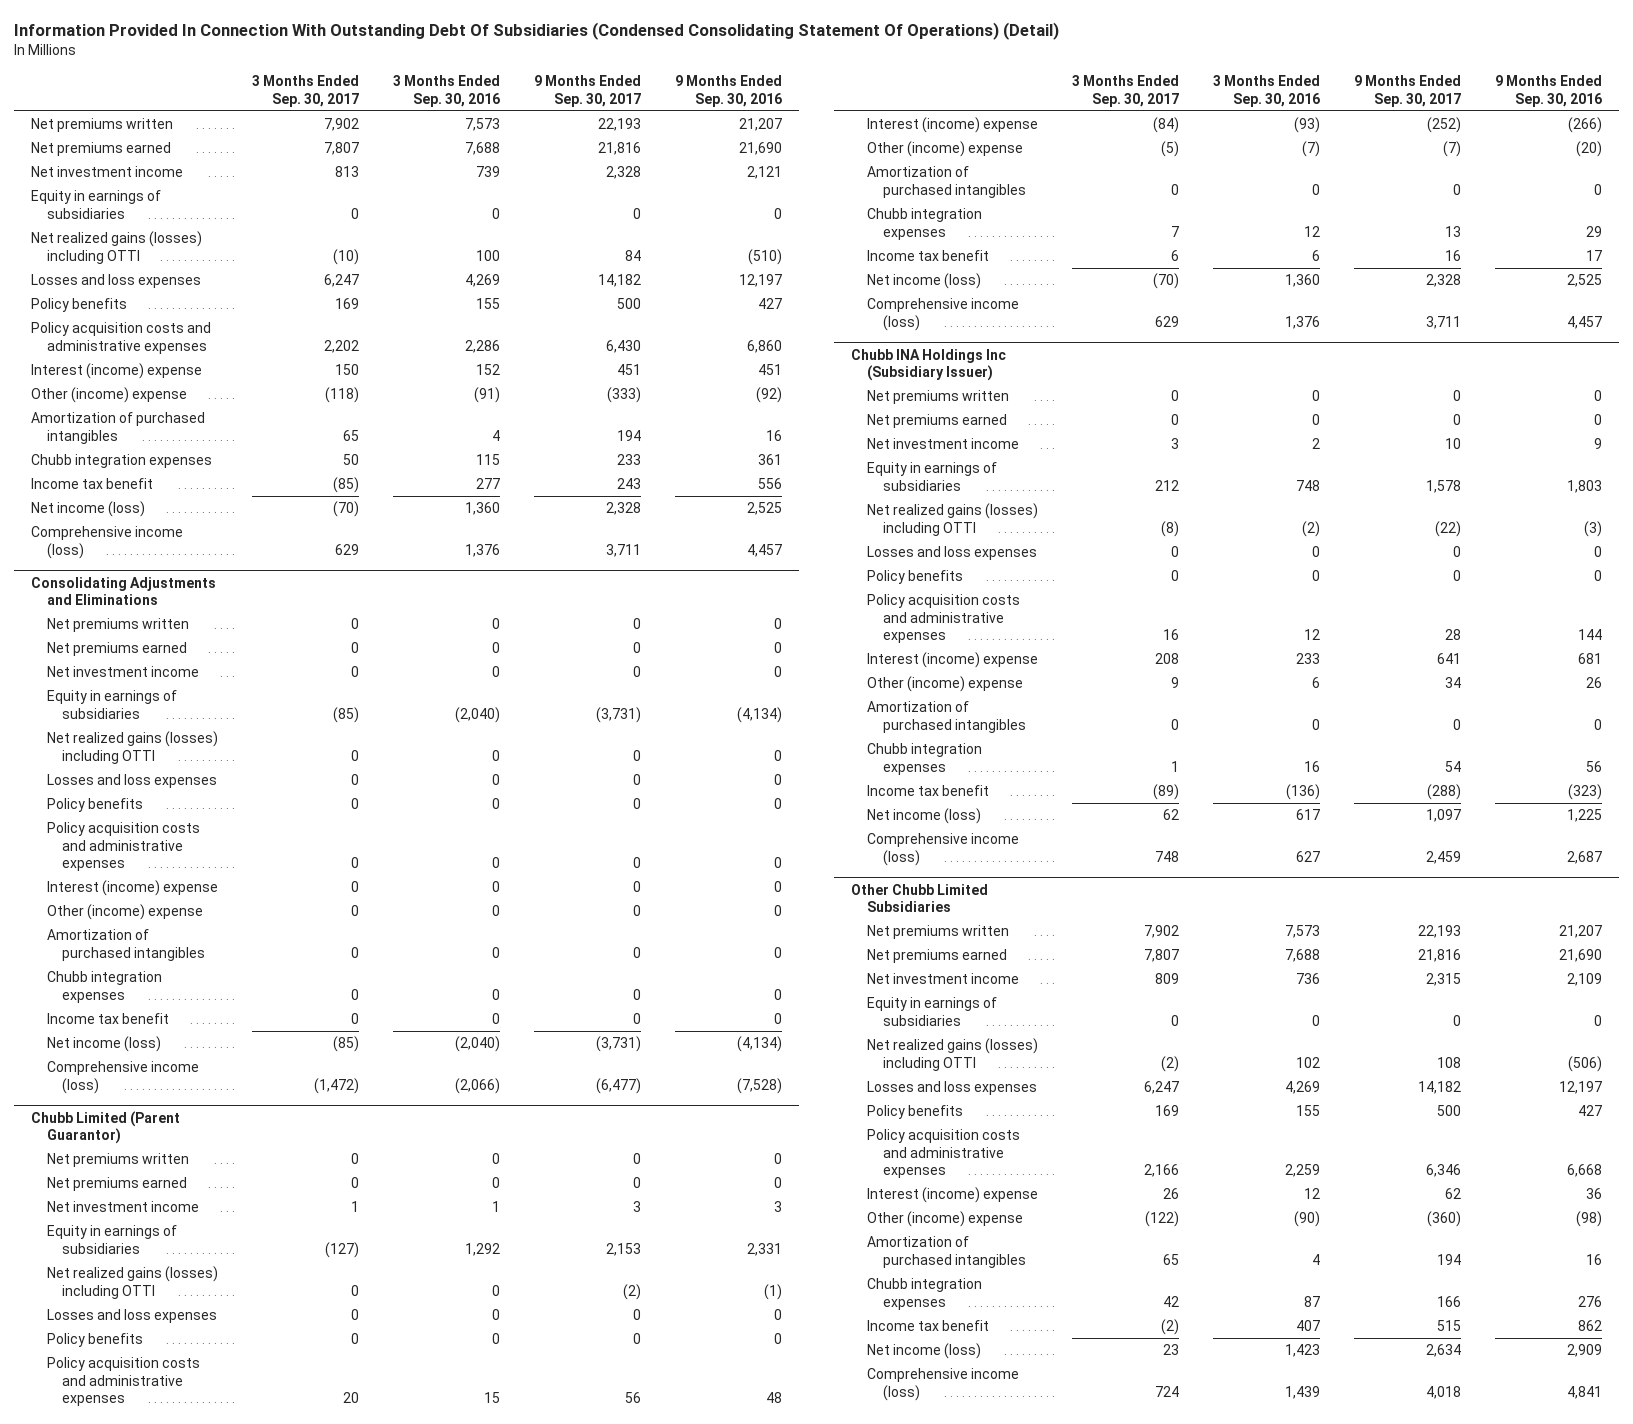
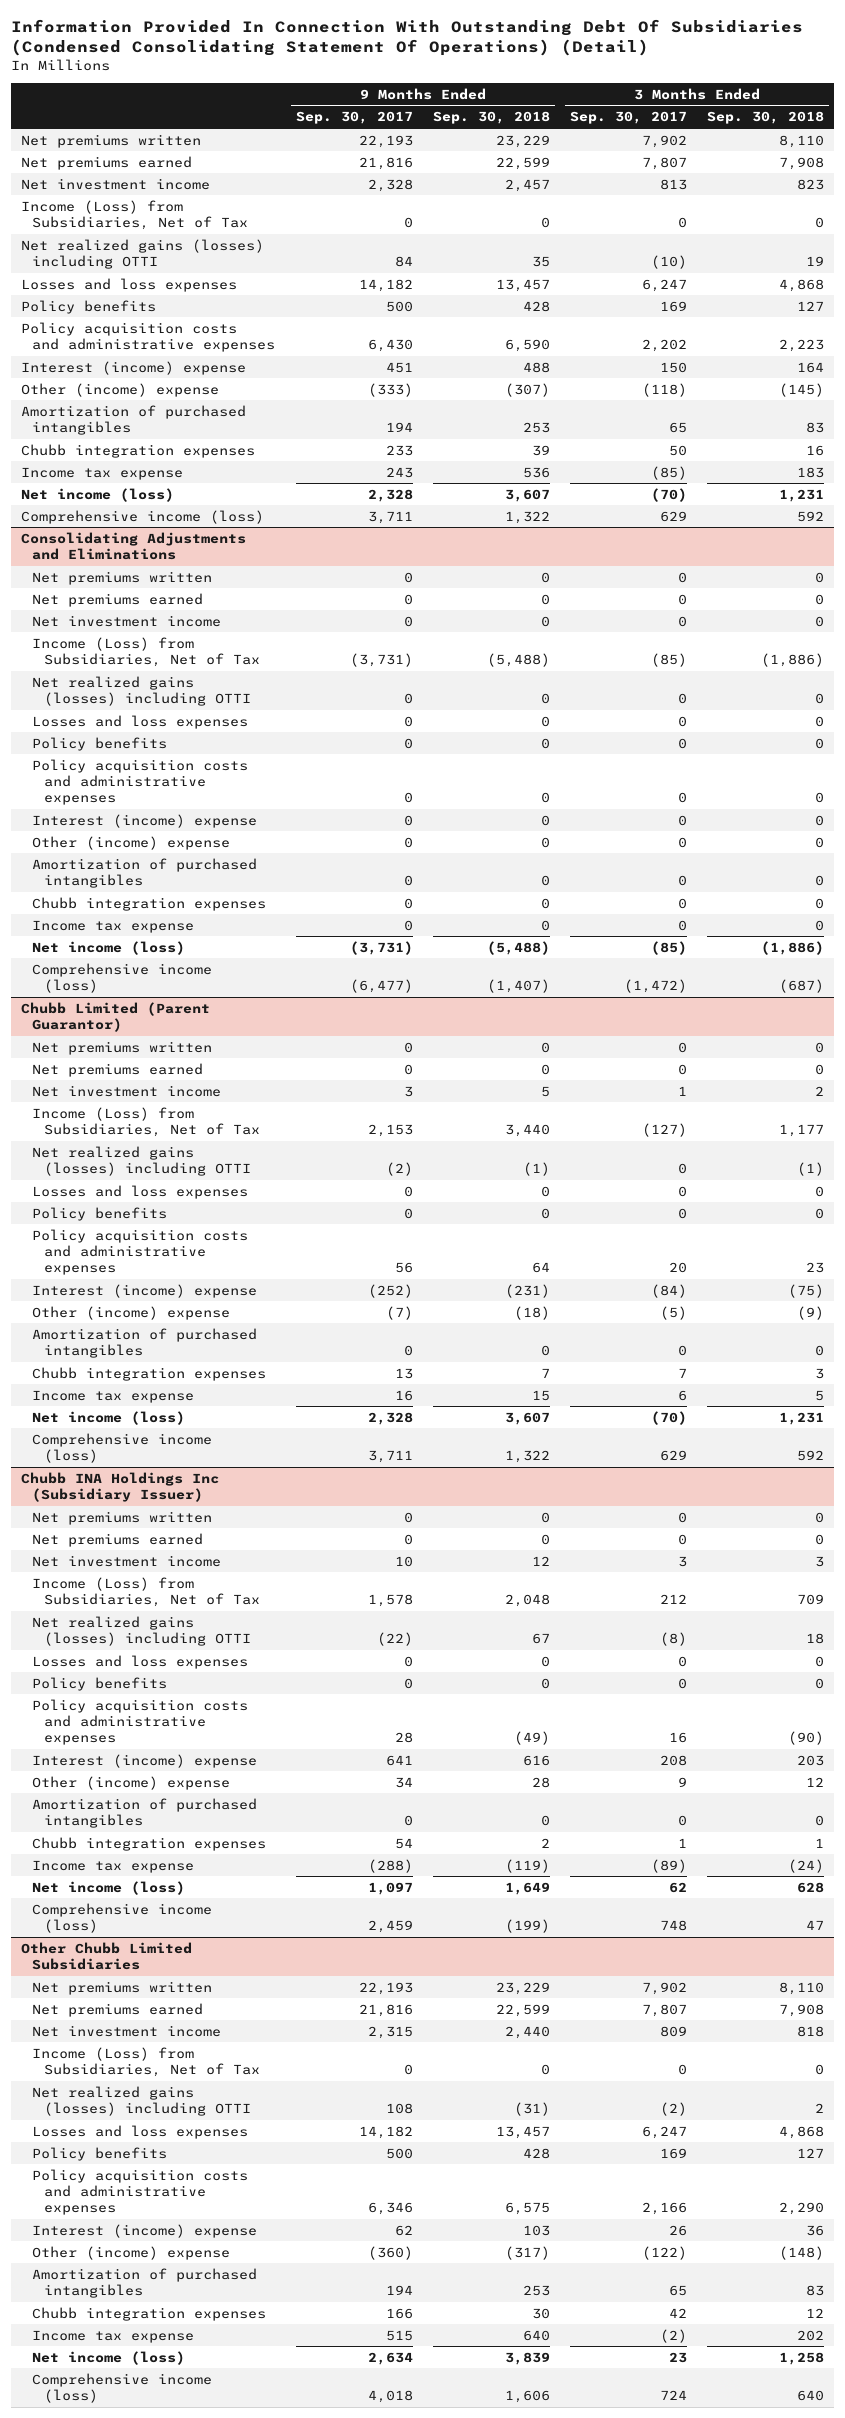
[392,75,500,107] 3 Months Ended Sep. 30, 2016 -> none
[674,75,782,107] 9 Months Ended Sep. 30, 2016 -> none
none -> [432,111,550,125] Sep. 30, 2018
none -> [707,111,825,125] Sep. 30, 2018
[30,190,161,219] Equity in earnings of subsidiaries -> none
none -> [21,199,249,231] Income (Loss) from Subsidiaries, Net of Tax
[30,478,153,490] Income tax benefit -> [21,466,184,480] Income tax expense
[46,690,177,719] Equity in earnings of subsidiaries -> [32,636,260,668] Income (Loss) from Subsidiaries, Net of Tax
[46,1013,169,1025] Income tax benefit -> [32,919,195,933] Income tax expense
[46,1225,177,1254] Equity in earnings of subsidiaries -> [32,1106,260,1138] Income (Loss) from Subsidiaries, Net of Tax
[866,250,989,262] Income tax benefit -> [32,1389,195,1403] Income tax expense
[866,462,997,491] Equity in earnings of subsidiaries -> [32,1576,260,1608] Income (Loss) from Subsidiaries, Net of Tax
[866,785,989,797] Income tax benefit -> [32,1859,195,1873] Income tax expense
[866,997,997,1026] Equity in earnings of subsidiaries -> none
none -> [32,2046,260,2078] Income (Loss) from Subsidiaries, Net of Tax
[866,1320,989,1332] Income tax benefit -> [32,2329,195,2343] Income tax expense

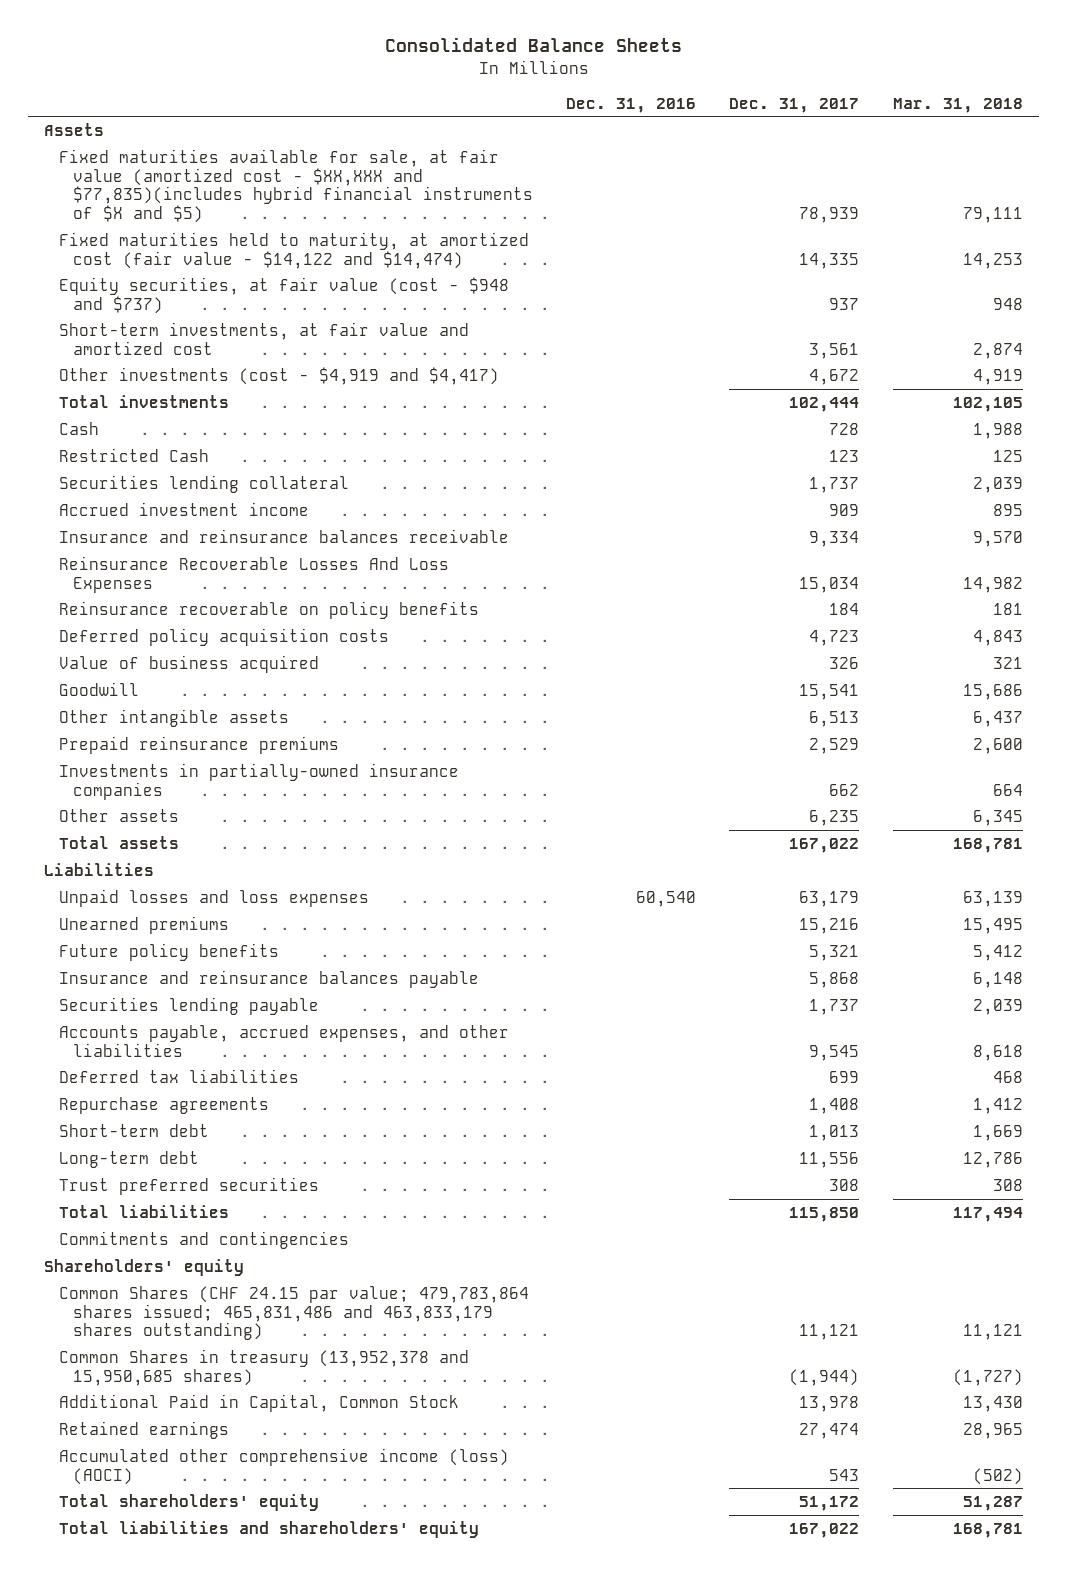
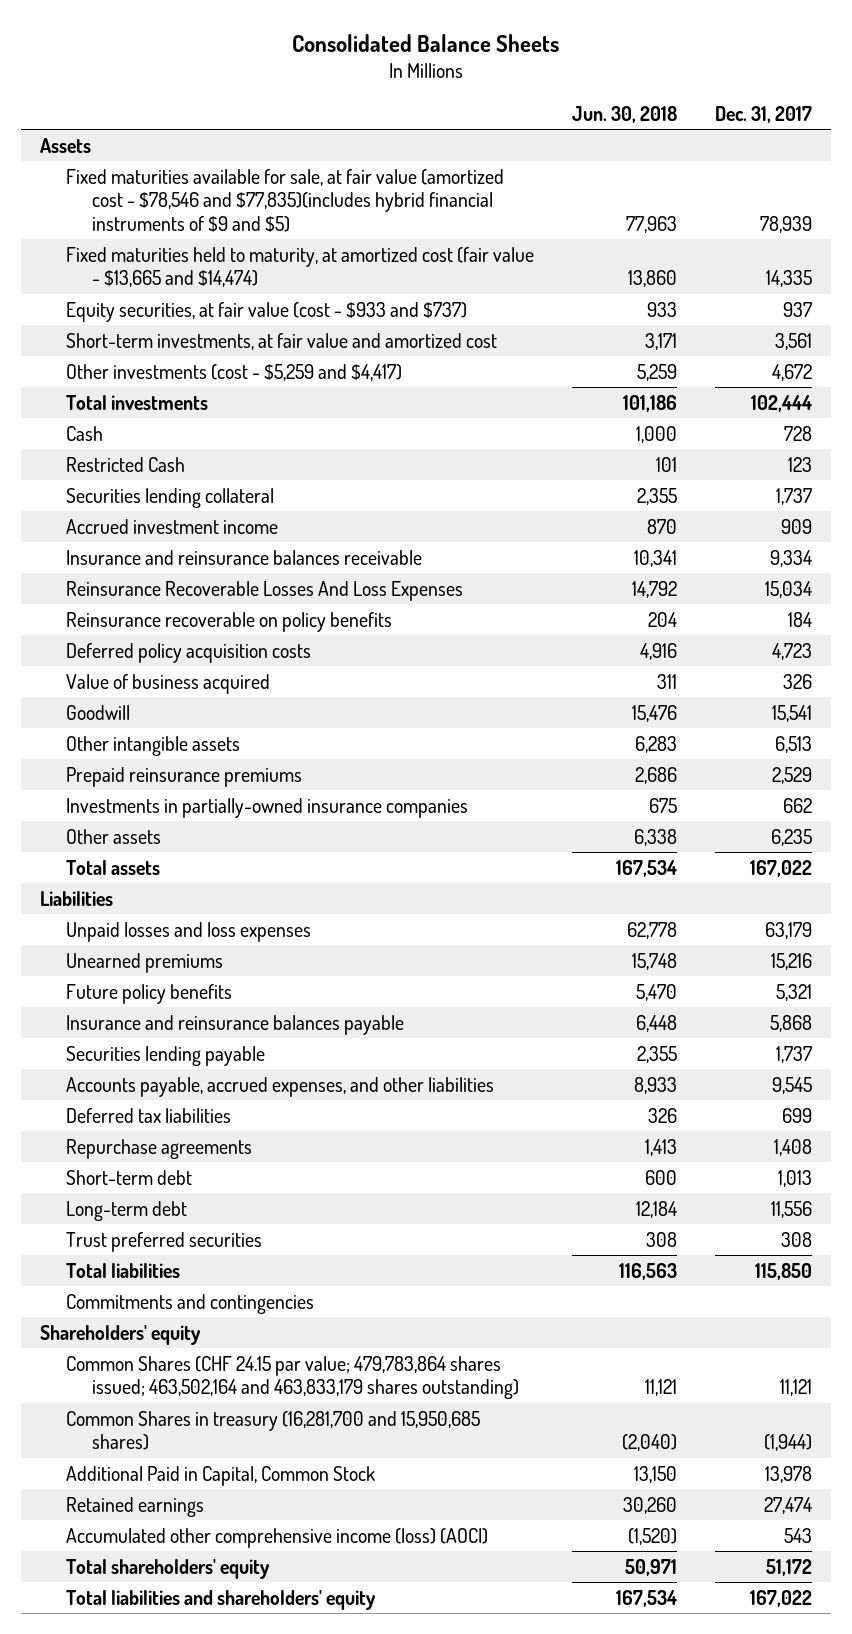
[566,97,697,113] Dec. 31, 2016 -> none
[892,97,1023,113] Mar. 31, 2018 -> none
none -> [572,105,678,123] Jun. 30, 2018
[58,148,534,223] Fixed maturities available for sale, at fair value (amortized cost - $XX,XXX and $77,835)(includes hybrid financial instruments of $X and $5) -> [66,168,505,232] Fixed maturities available for sale, at fair value (amortized cost - $78,546 and $77,835)(includes hybrid financial instruments of $9 and $5)
[58,231,529,269] Fixed maturities held to maturity, at amortized cost (fair value - $14,122 and $14,474) -> [66,246,535,288] Fixed maturities held to maturity, at amortized cost (fair value - $13,665 and $14,474)
[58,276,509,314] Equity securities, at fair value (cost - $948 and $737) -> [66,301,468,322] Equity securities, at fair value (cost - $933 and $737)
[58,366,499,385] Other investments (cost - $4,919 and $4,417) -> [66,363,403,381] Other investments (cost - $5,259 and $4,417)
[58,1285,529,1341] Common Shares (CHF 24.15 par value; 479,783,864 shares issued; 465,831,486 and 463,833,179 shares outstanding) -> [66,1355,519,1400] Common Shares (CHF 24.15 par value; 479,783,864 shares issued; 463,502,164 and 463,833,179 shares outstanding)
[58,1348,469,1386] Common Shares in treasury (13,952,378 and 15,950,685 shares) -> [66,1410,481,1451] Common Shares in treasury (16,281,700 and 15,950,685 shares)

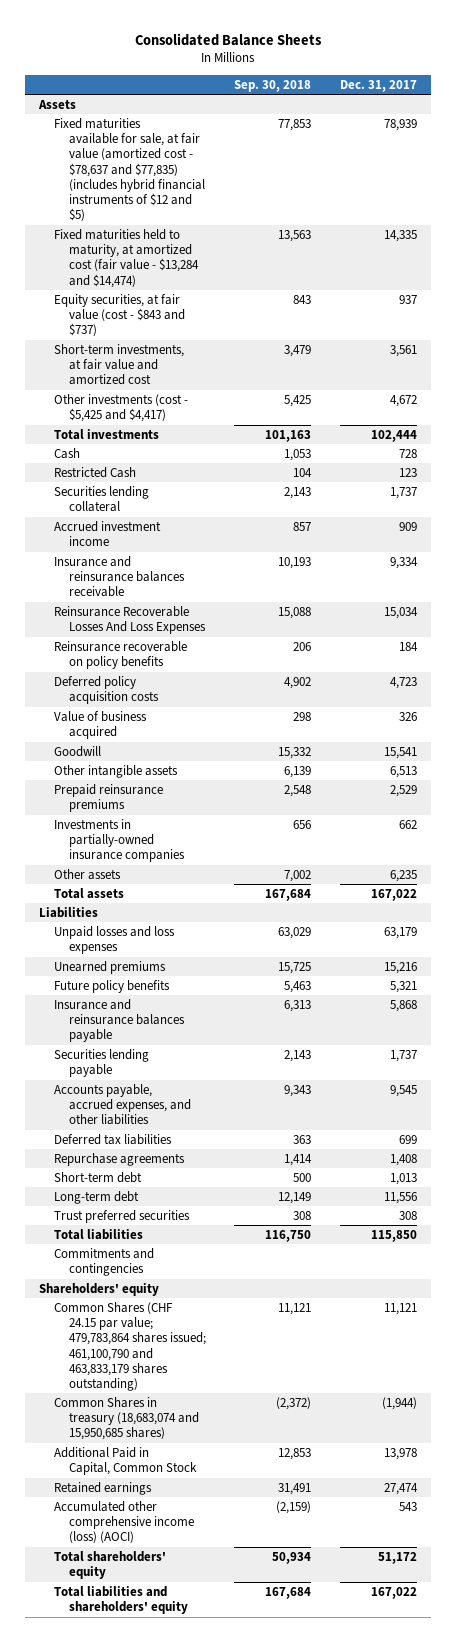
[572,105,678,123] Jun. 30, 2018 -> none
none -> [234,79,312,92] Sep. 30, 2018
[66,168,505,232] Fixed maturities available for sale, at fair value (amortized cost - $78,546 and $77,835)(includes hybrid financial instruments of $9 and $5) -> [54,117,206,222] Fixed maturities available for sale, at fair value (amortized cost - $78,637 and $77,835) (includes hybrid financial instruments of $12 and $5)
[66,246,535,288] Fixed maturities held to maturity, at amortized cost (fair value - $13,665 and $14,474) -> [54,228,200,288] Fixed maturities held to maturity, at amortized cost (fair value - $13,284 and $14,474)
[66,301,468,322] Equity securities, at fair value (cost - $933 and $737) -> [54,293,186,337] Equity securities, at fair value (cost - $843 and $737)
[66,363,403,381] Other investments (cost - $5,259 and $4,417) -> [54,393,189,423] Other investments (cost - $5,425 and $4,417)
[66,1355,519,1400] Common Shares (CHF 24.15 par value; 479,783,864 shares issued; 463,502,164 and 463,833,179 shares outstanding) -> [54,1301,207,1392] Common Shares (CHF 24.15 par value; 479,783,864 shares issued; 461,100,790 and 463,833,179 shares outstanding)
[66,1410,481,1451] Common Shares in treasury (16,281,700 and 15,950,685 shares) -> [54,1396,200,1441] Common Shares in treasury (18,683,074 and 15,950,685 shares)

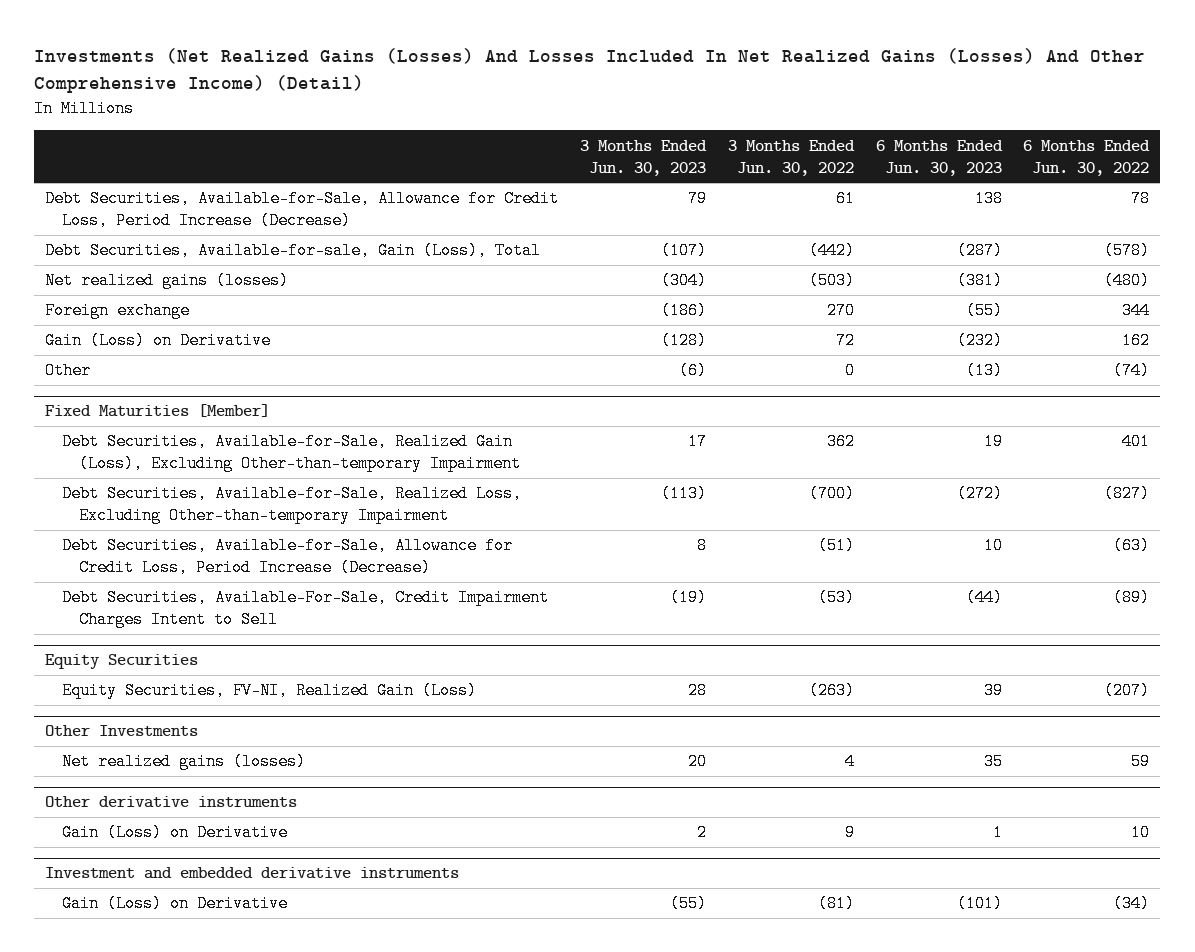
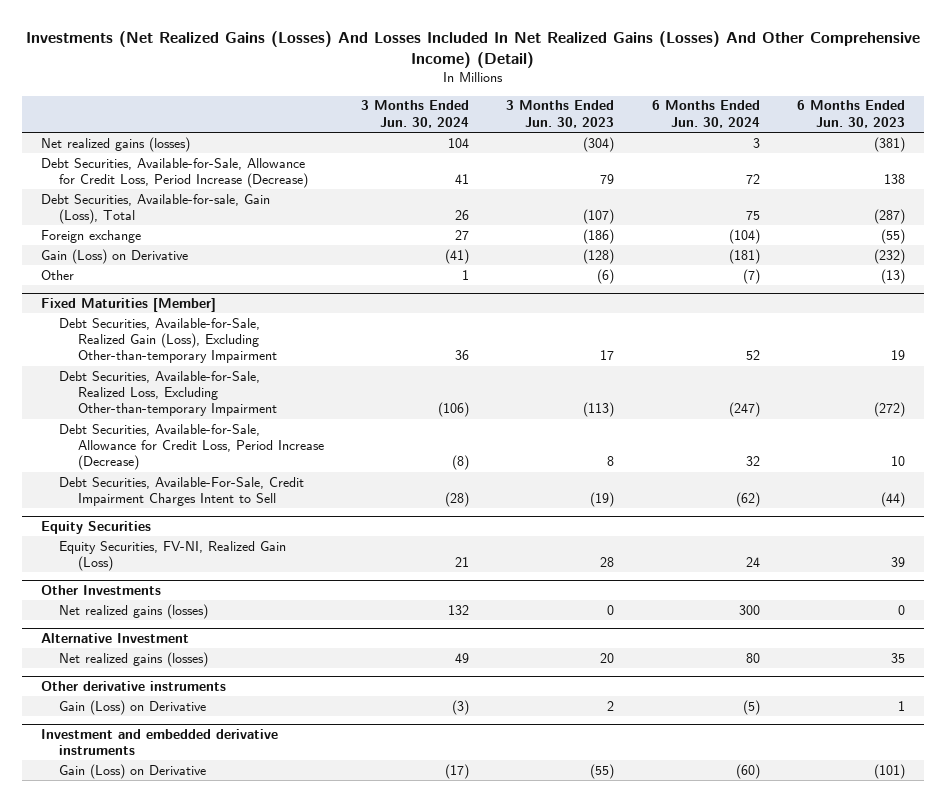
[727,139,855,176] 3 Months Ended Jun. 30, 2022 -> none
[1023,139,1151,176] 6 Months Ended Jun. 30, 2022 -> none
none -> [361,100,470,128] 3 Months Ended Jun. 30, 2024
none -> [651,100,760,128] 6 Months Ended Jun. 30, 2024
[45,272,290,290] Net realized gains (losses) -> [41,136,191,152] Net realized gains (losses)
none -> [59,603,209,619] Net realized gains (losses)
none -> [41,632,190,643] Alternative Investment

